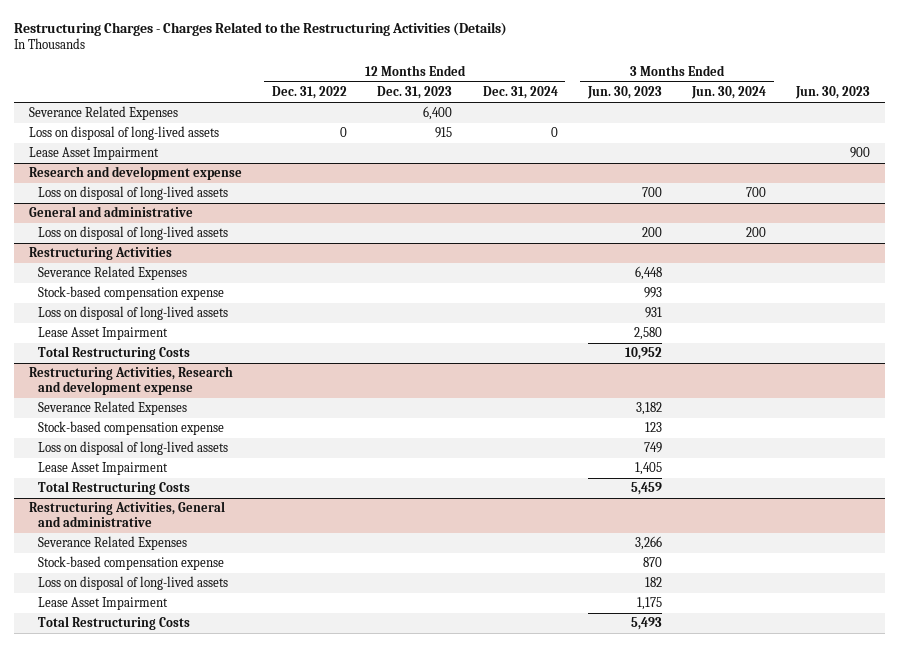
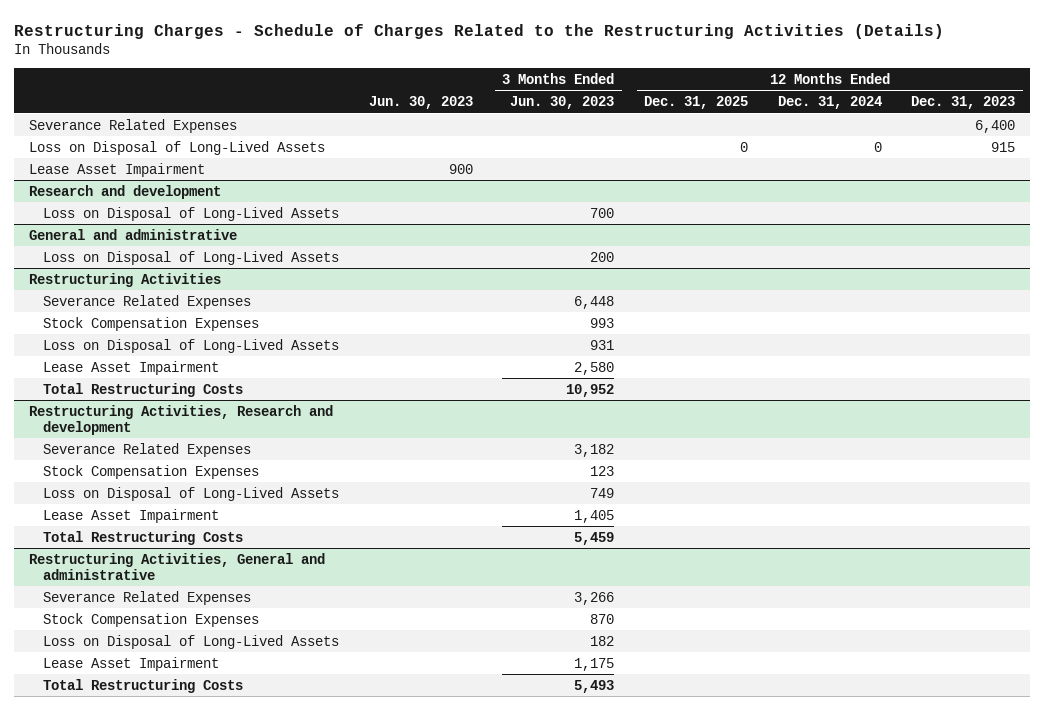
[13,21,507,36] Restructuring Charges - Charges Related to the Restructuring Activities (Details) -> [14,23,945,39] Restructuring Charges - Schedule of Charges Related to the Restructuring Activities (Details)
[272,86,348,100] Dec. 31, 2022 -> none
[691,86,767,100] Jun. 30, 2024 -> none
none -> [644,96,749,110] Dec. 31, 2025
[28,126,219,141] Loss on disposal of long-lived assets -> [28,140,325,155] Loss on Disposal of Long-Lived Assets
[28,166,242,181] Research and development expense -> [28,184,221,199] Research and development
[37,186,228,201] Loss on disposal of long-lived assets -> [43,206,340,221] Loss on Disposal of Long-Lived Assets
[37,226,228,241] Loss on disposal of long-lived assets -> [43,250,340,265] Loss on Disposal of Long-Lived Assets
[37,286,224,301] Stock-based compensation expense -> [43,316,260,331] Stock Compensation Expenses
[37,306,228,321] Loss on disposal of long-lived assets -> [43,338,340,353] Loss on Disposal of Long-Lived Assets
[28,366,233,396] Restructuring Activities, Research and development expense -> [28,404,333,435] Restructuring Activities, Research and development
[37,421,224,436] Stock-based compensation expense -> [43,464,260,479] Stock Compensation Expenses
[37,441,228,456] Loss on disposal of long-lived assets -> [43,486,340,501] Loss on Disposal of Long-Lived Assets
[37,556,224,571] Stock-based compensation expense -> [43,612,260,627] Stock Compensation Expenses
[37,576,228,591] Loss on disposal of long-lived assets -> [43,634,340,649] Loss on Disposal of Long-Lived Assets

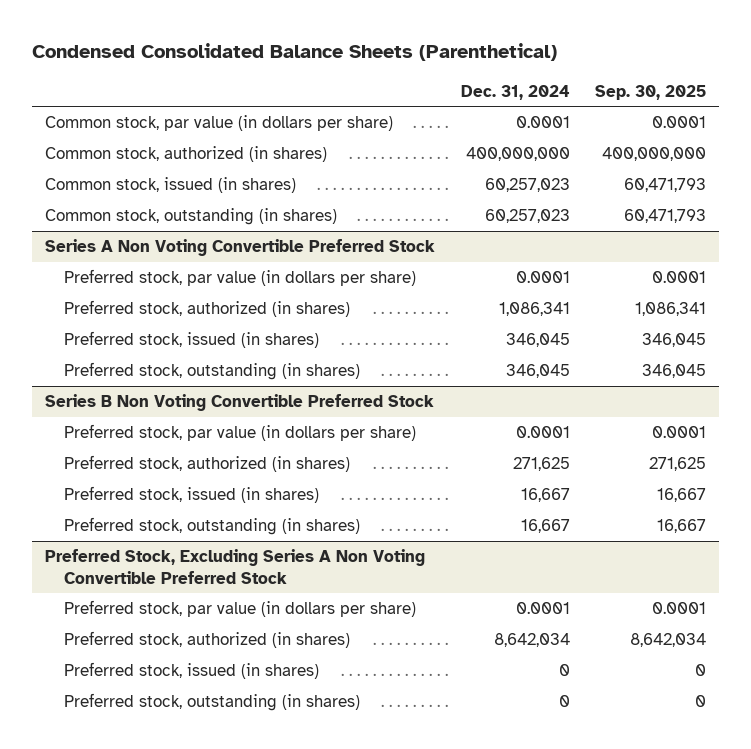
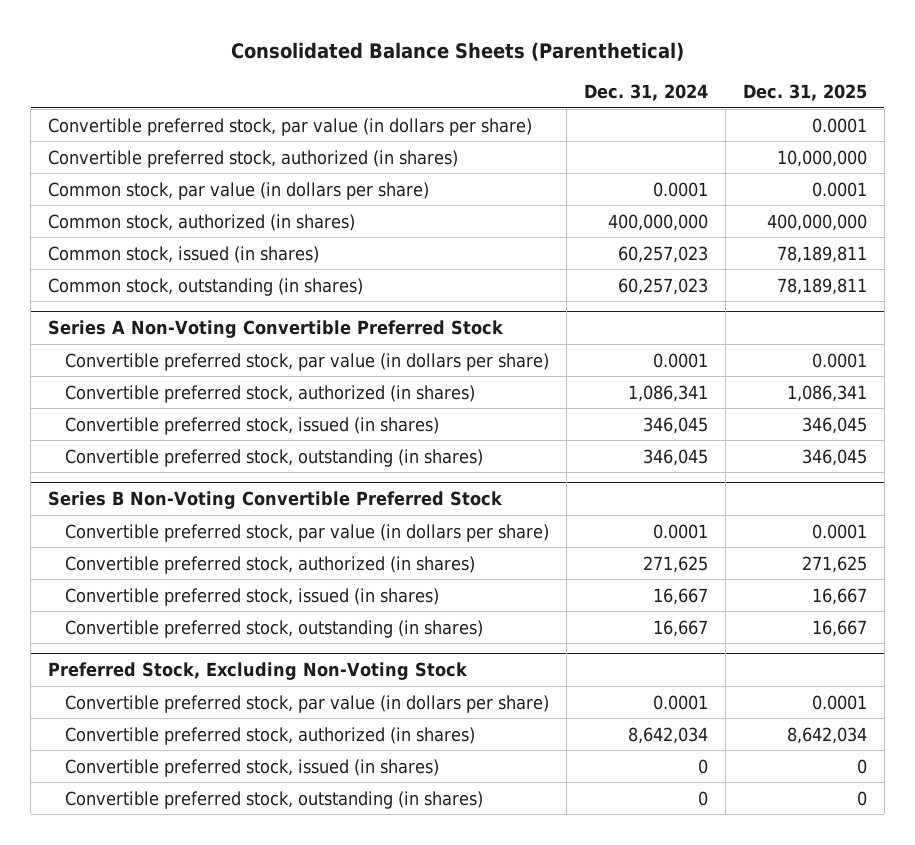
[32,43,558,62] Condensed Consolidated Balance Sheets (Parenthetical) -> [230,41,684,61] Consolidated Balance Sheets (Parenthetical)
[595,84,707,100] Sep. 30, 2025 -> none
none -> [742,84,867,102] Dec. 31, 2025
none -> [48,117,533,136] Convertible preferred stock, par value (in dollars per share)
none -> [48,149,459,168] Convertible preferred stock, authorized (in shares)
[44,239,435,257] Series A Non Voting Convertible Preferred Stock -> [48,319,505,338] Series A Non-Voting Convertible Preferred Stock
[63,269,416,287] Preferred stock, par value (in dollars per share) -> [64,352,549,371] Convertible preferred stock, par value (in dollars per share)
[63,300,350,318] Preferred stock, authorized (in shares) -> [64,384,475,403] Convertible preferred stock, authorized (in shares)
[63,331,319,349] Preferred stock, issued (in shares) -> [64,416,439,435] Convertible preferred stock, issued (in shares)
[63,362,360,381] Preferred stock, outstanding (in shares) -> [64,448,483,467] Convertible preferred stock, outstanding (in shares)
[44,394,434,412] Series B Non Voting Convertible Preferred Stock -> [48,490,504,509] Series B Non-Voting Convertible Preferred Stock
[63,424,416,442] Preferred stock, par value (in dollars per share) -> [64,523,549,542] Convertible preferred stock, par value (in dollars per share)
[63,455,350,473] Preferred stock, authorized (in shares) -> [64,555,475,574] Convertible preferred stock, authorized (in shares)
[63,486,319,504] Preferred stock, issued (in shares) -> [64,587,439,606] Convertible preferred stock, issued (in shares)
[63,517,360,536] Preferred stock, outstanding (in shares) -> [64,619,483,638] Convertible preferred stock, outstanding (in shares)
[44,549,425,584] Preferred Stock, Excluding Series A Non Voting Convertible Preferred Stock -> [48,661,469,680] Preferred Stock, Excluding Non-Voting Stock
[63,600,416,618] Preferred stock, par value (in dollars per share) -> [64,694,549,713] Convertible preferred stock, par value (in dollars per share)
[63,631,350,649] Preferred stock, authorized (in shares) -> [64,726,475,745] Convertible preferred stock, authorized (in shares)
[63,662,319,680] Preferred stock, issued (in shares) -> [64,758,439,777] Convertible preferred stock, issued (in shares)
[63,693,360,712] Preferred stock, outstanding (in shares) -> [64,790,483,809] Convertible preferred stock, outstanding (in shares)

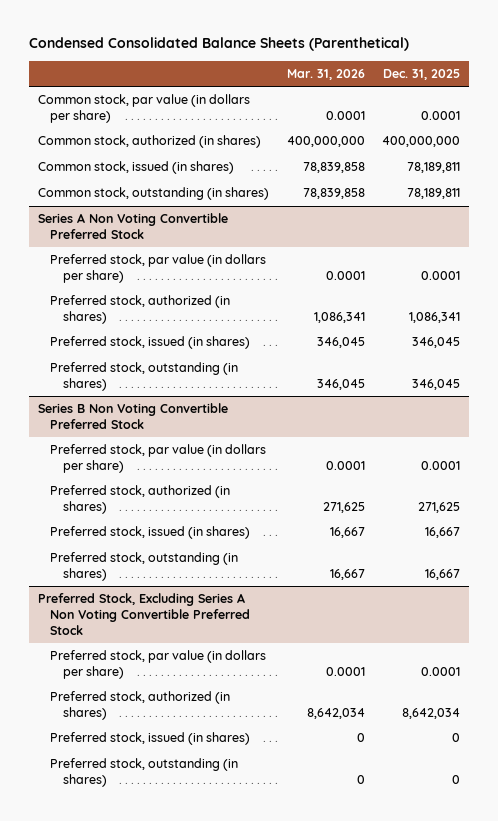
[230,41,684,61] Consolidated Balance Sheets (Parenthetical) -> [29,37,410,52] Condensed Consolidated Balance Sheets (Parenthetical)
[583,84,708,102] Dec. 31, 2024 -> none
none -> [286,68,365,80] Mar. 31, 2026
[48,117,533,136] Convertible preferred stock, par value (in dollars per share) -> none
[48,149,459,168] Convertible preferred stock, authorized (in shares) -> none
[48,319,505,338] Series A Non-Voting Convertible Preferred Stock -> [37,213,228,240] Series A Non Voting Convertible Preferred Stock
[64,352,549,371] Convertible preferred stock, par value (in dollars per share) -> [50,254,267,284] Preferred stock, par value (in dollars per share)
[64,384,475,403] Convertible preferred stock, authorized (in shares) -> [50,295,231,325] Preferred stock, authorized (in shares)
[64,416,439,435] Convertible preferred stock, issued (in shares) -> [50,336,251,350] Preferred stock, issued (in shares)
[64,448,483,467] Convertible preferred stock, outstanding (in shares) -> [50,362,239,392] Preferred stock, outstanding (in shares)
[48,490,504,509] Series B Non-Voting Convertible Preferred Stock -> [37,403,228,430] Series B Non Voting Convertible Preferred Stock
[64,523,549,542] Convertible preferred stock, par value (in dollars per share) -> [50,444,267,474] Preferred stock, par value (in dollars per share)
[64,555,475,574] Convertible preferred stock, authorized (in shares) -> [50,485,231,515] Preferred stock, authorized (in shares)
[64,587,439,606] Convertible preferred stock, issued (in shares) -> [50,526,251,540] Preferred stock, issued (in shares)
[64,619,483,638] Convertible preferred stock, outstanding (in shares) -> [50,552,239,582] Preferred stock, outstanding (in shares)
[48,661,469,680] Preferred Stock, Excluding Non-Voting Stock -> [37,593,251,635] Preferred Stock, Excluding Series A Non Voting Convertible Preferred Stock
[64,694,549,713] Convertible preferred stock, par value (in dollars per share) -> [50,650,267,680] Preferred stock, par value (in dollars per share)
[64,726,475,745] Convertible preferred stock, authorized (in shares) -> [50,691,231,721] Preferred stock, authorized (in shares)
[64,758,439,777] Convertible preferred stock, issued (in shares) -> [50,732,251,746] Preferred stock, issued (in shares)
[64,790,483,809] Convertible preferred stock, outstanding (in shares) -> [50,758,239,788] Preferred stock, outstanding (in shares)

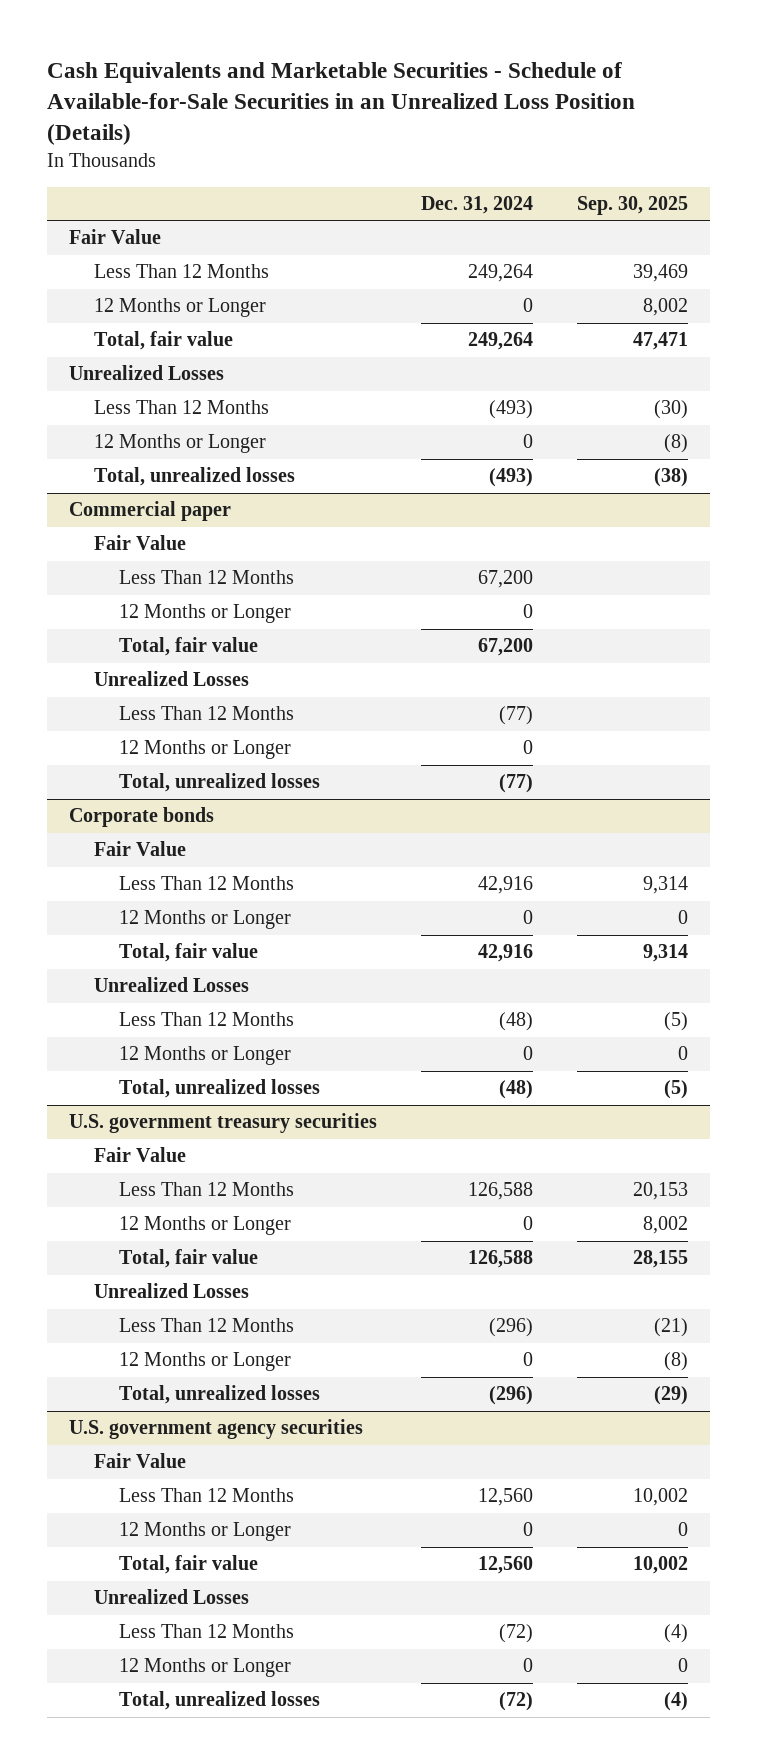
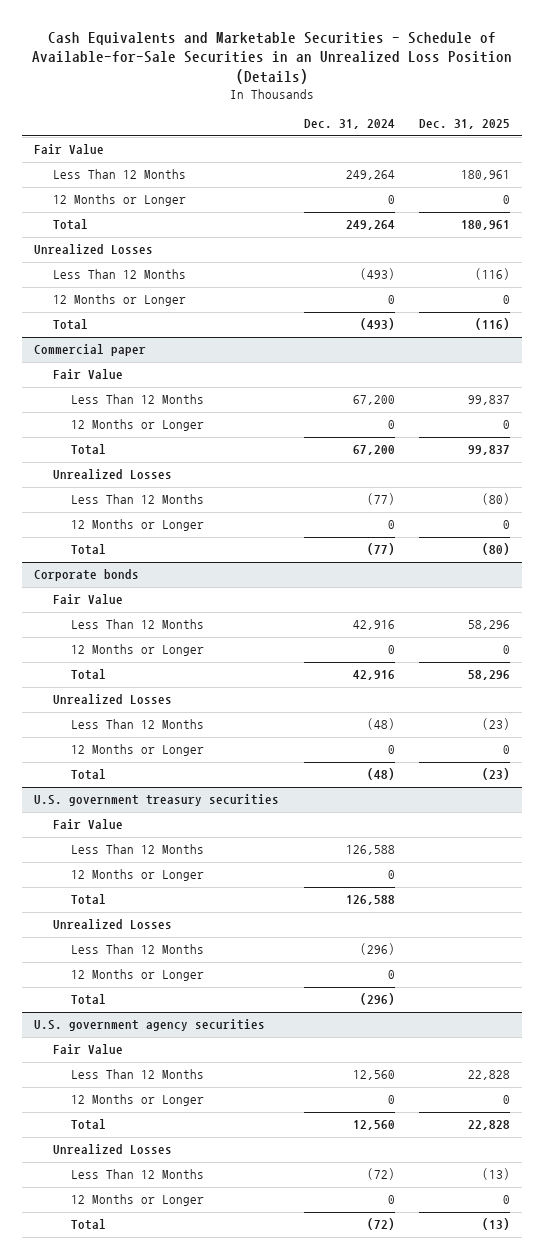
[576,196,688,216] Sep. 30, 2025 -> none
none -> [418,119,510,130] Dec. 31, 2025
[93,331,233,351] Total, fair value -> [52,219,88,231] Total
[93,467,295,487] Total, unrealized losses -> [52,319,88,331] Total
[118,637,258,657] Total, fair value -> [71,444,107,456] Total
[118,773,320,793] Total, unrealized losses -> [71,544,107,556] Total
[118,943,258,963] Total, fair value -> [71,669,107,681] Total
[118,1079,320,1099] Total, unrealized losses -> [71,769,107,781] Total
[118,1249,258,1269] Total, fair value -> [71,894,107,906] Total
[118,1385,320,1405] Total, unrealized losses -> [71,994,107,1006] Total
[118,1555,258,1575] Total, fair value -> [71,1119,107,1131] Total
[118,1691,320,1711] Total, unrealized losses -> [71,1219,107,1231] Total

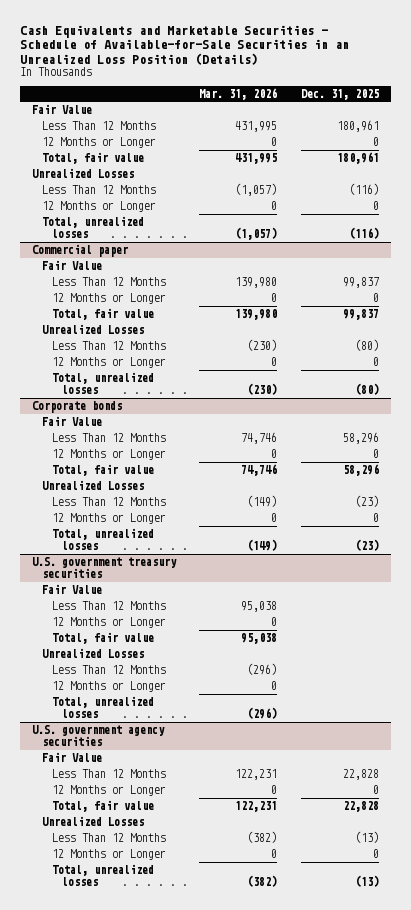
[303,119,395,130] Dec. 31, 2024 -> none
none -> [199,87,278,100] Mar. 31, 2026
[52,219,88,231] Total -> [42,152,145,165] Total, fair value
[52,319,88,331] Total -> [42,216,145,239] Total, unrealized losses
[71,444,107,456] Total -> [52,308,155,321] Total, fair value
[71,544,107,556] Total -> [52,372,155,395] Total, unrealized losses
[71,669,107,681] Total -> [52,464,155,477] Total, fair value
[71,769,107,781] Total -> [52,528,155,551] Total, unrealized losses
[71,894,107,906] Total -> [52,632,155,645] Total, fair value
[71,994,107,1006] Total -> [52,696,155,719] Total, unrealized losses
[71,1119,107,1131] Total -> [52,800,155,813] Total, fair value
[71,1219,107,1231] Total -> [52,864,155,887] Total, unrealized losses

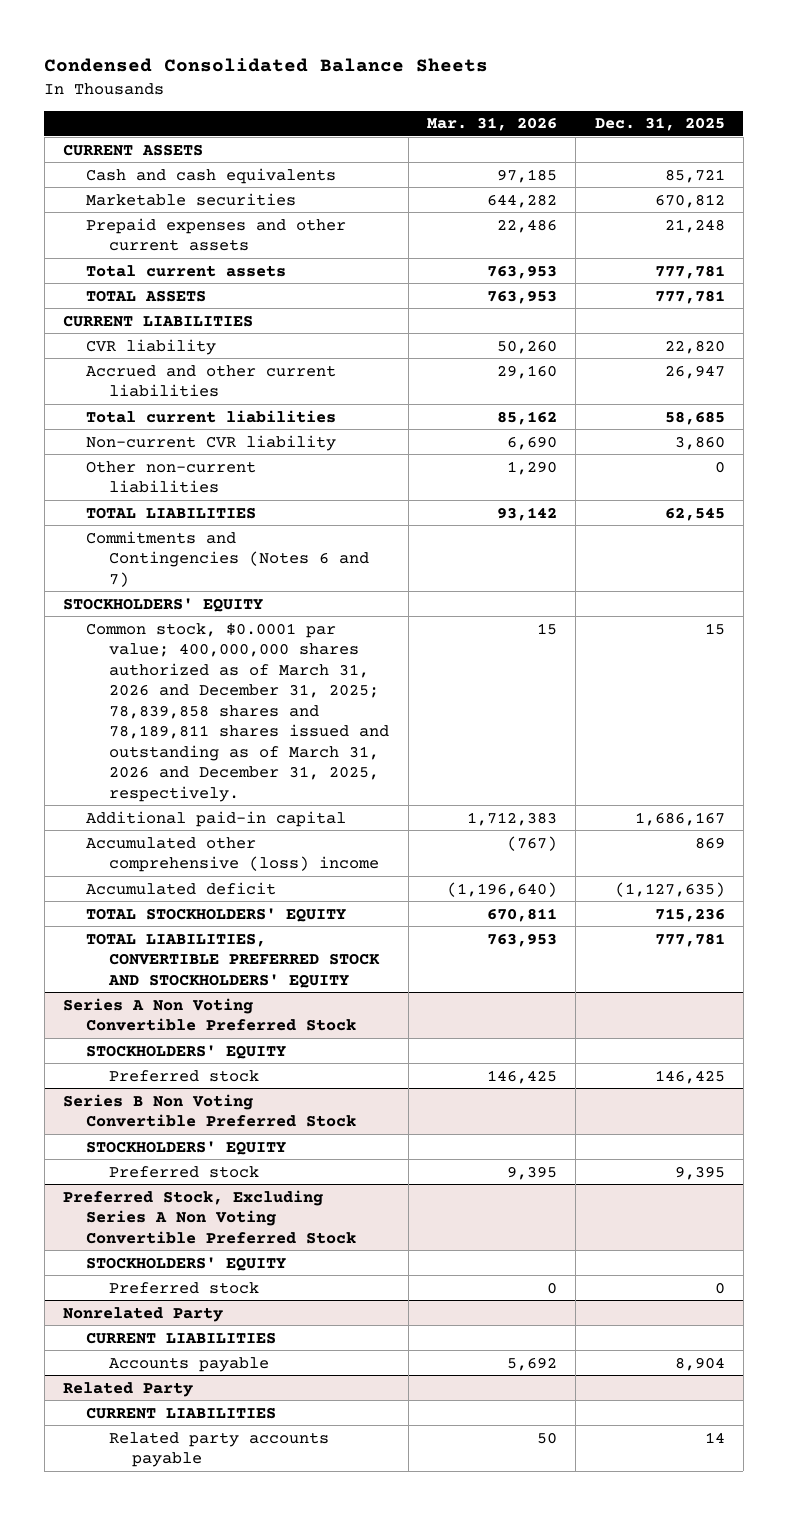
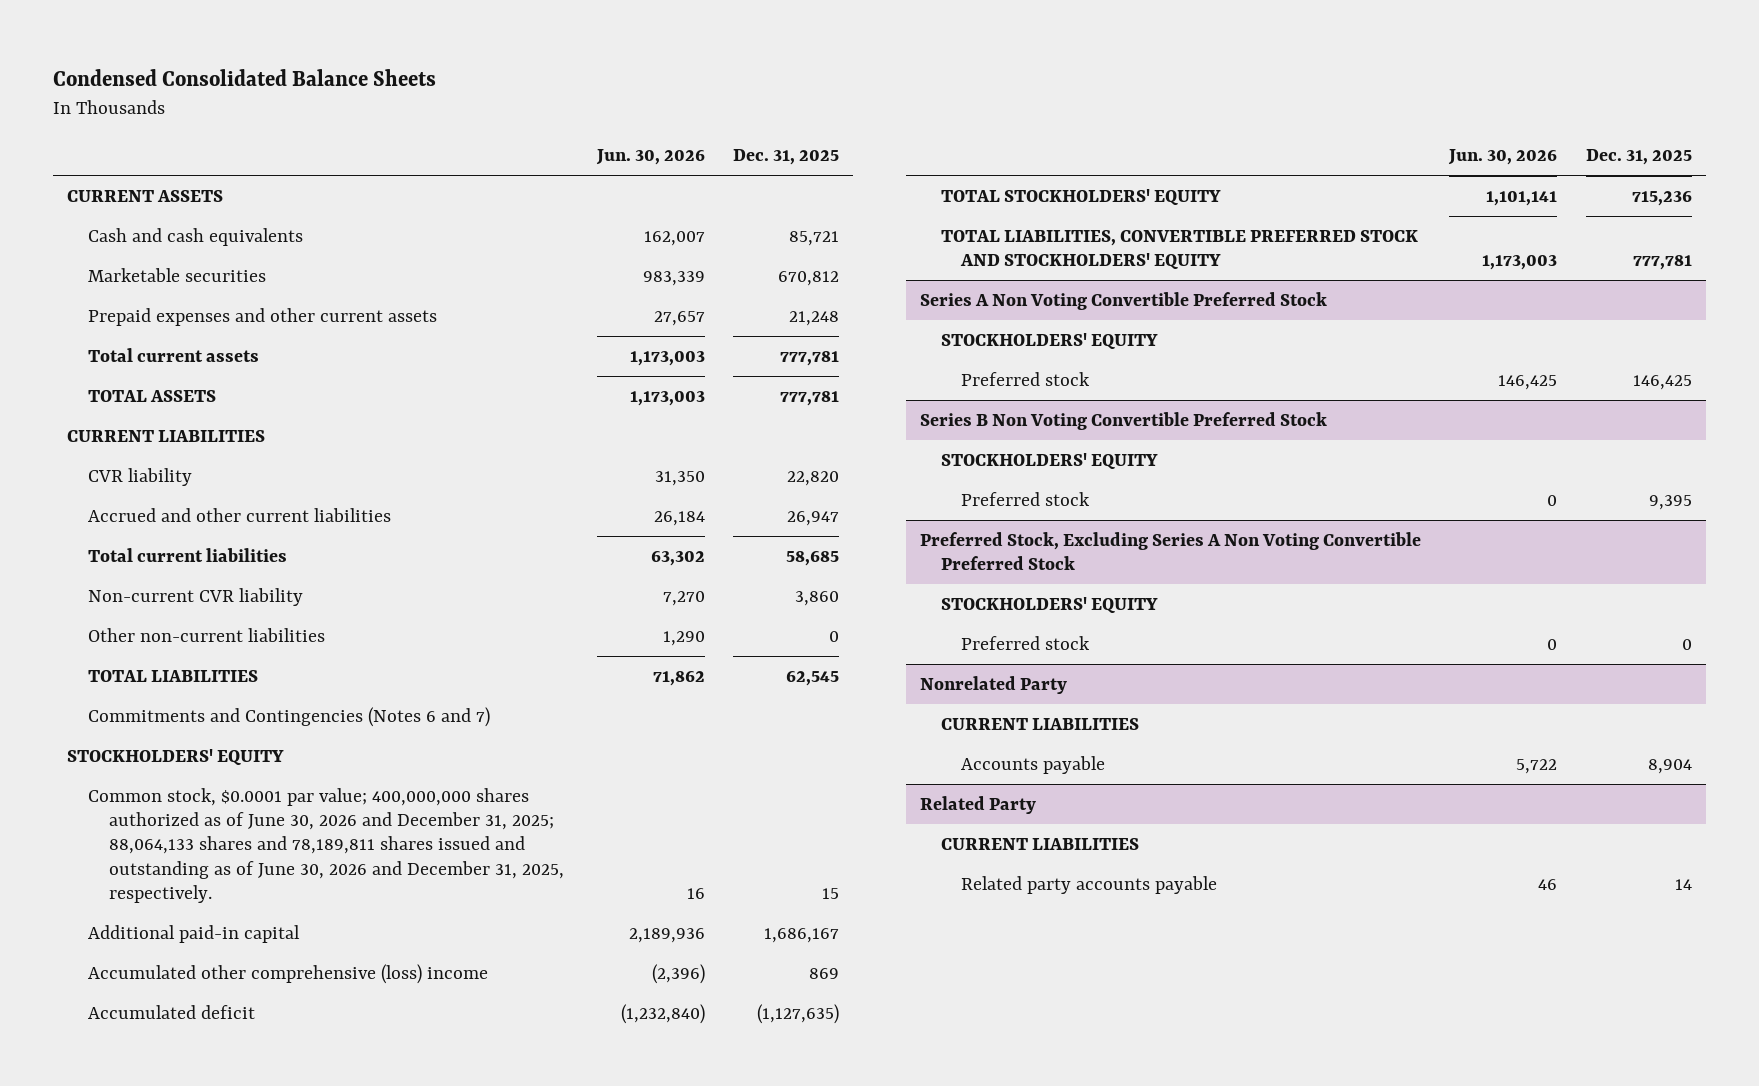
[426,117,557,132] Mar. 31, 2026 -> none
none -> [595,149,705,166] Jun. 30, 2026
[86,622,390,802] Common stock, $0.0001 par value; 400,000,000 shares authorized as of March 31, 2026 and December 31, 2025; 78,839,858 shares and 78,189,811 shares issued and outstanding as of March 31, 2026 and December 31, 2025, respectively. -> [88,788,564,903] Common stock, $0.0001 par value; 400,000,000 shares authorized as of June 30, 2026 and December 31, 2025; 88,064,133 shares and 78,189,811 shares issued and outstanding as of June 30, 2026 and December 31, 2025, respectively.

